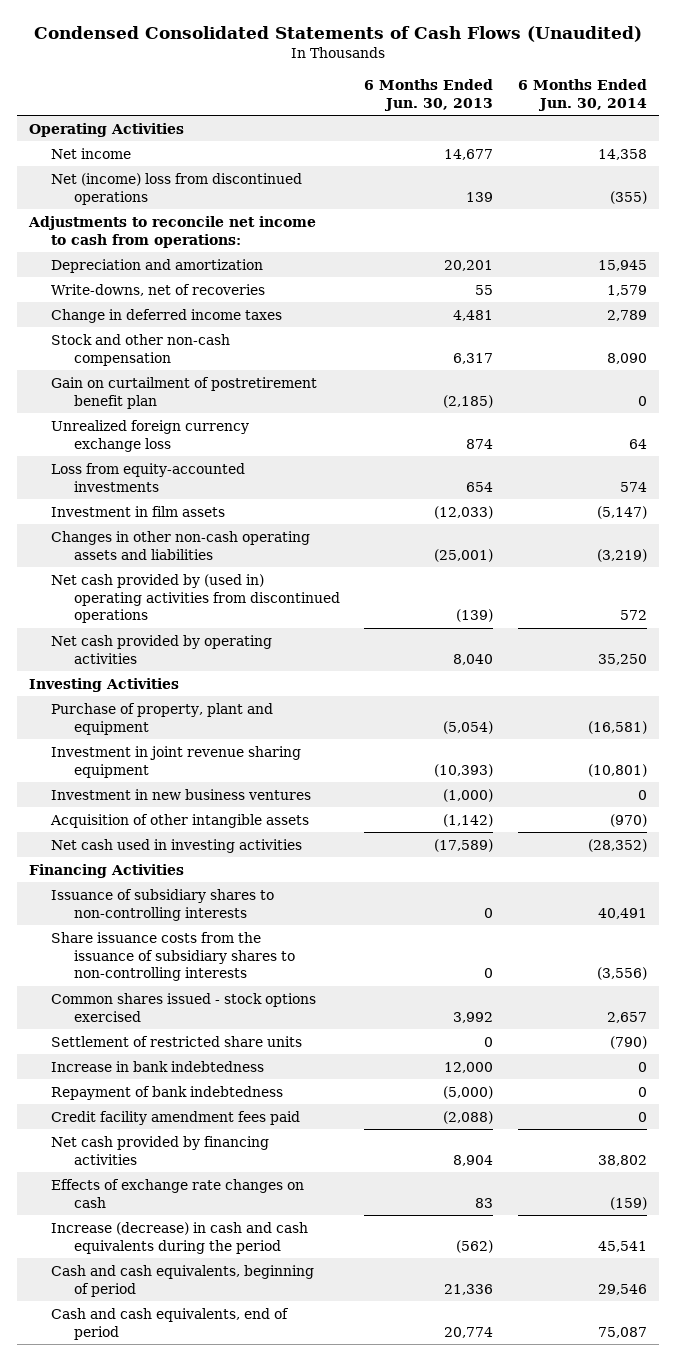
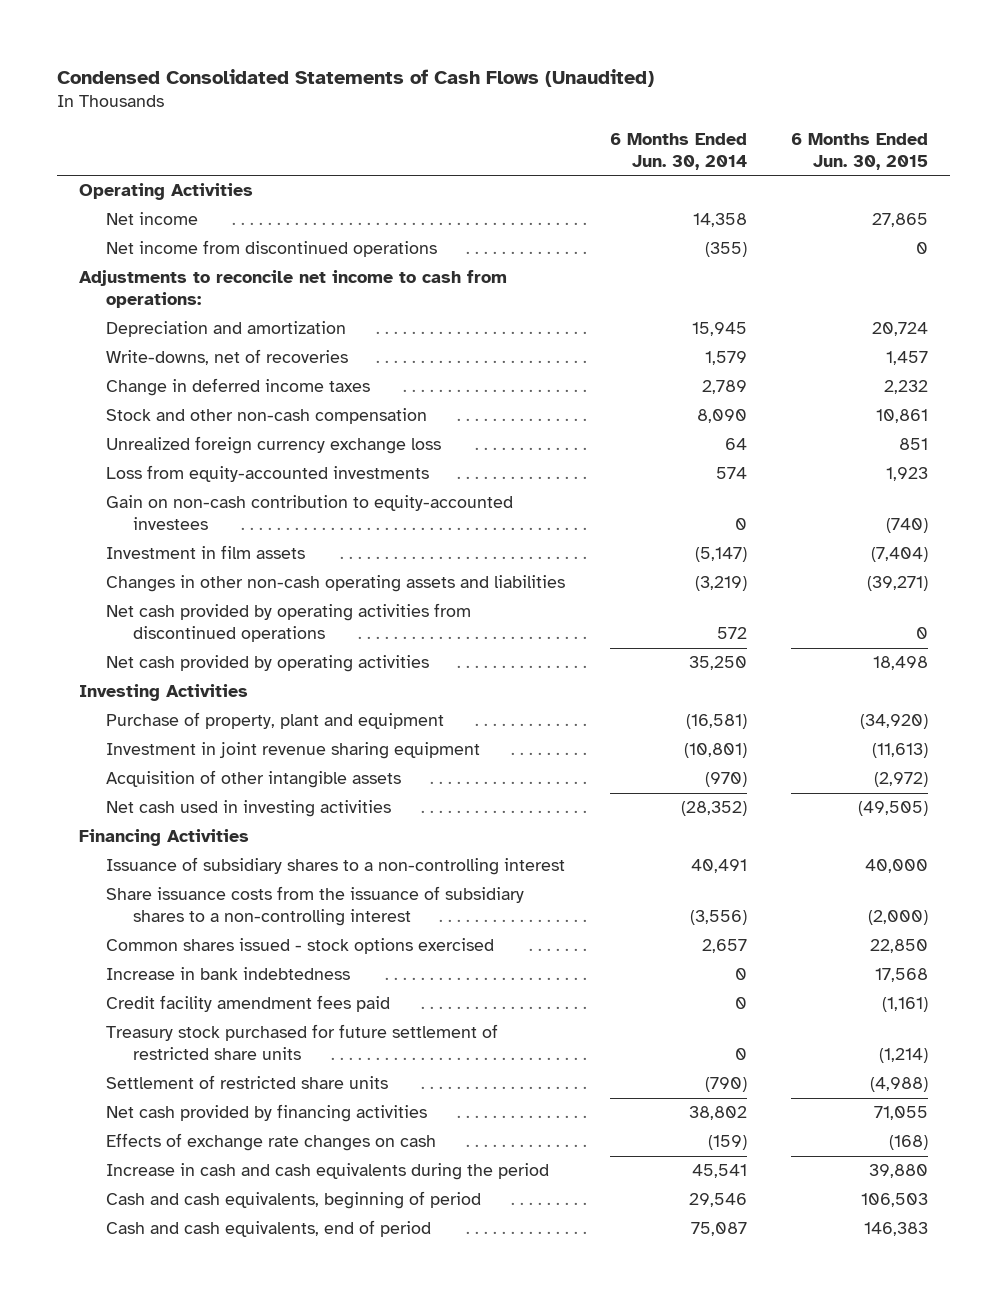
[364,78,494,111] 6 Months Ended Jun. 30, 2013 -> none
none -> [791,132,929,171] 6 Months Ended Jun. 30, 2015
[51,172,303,205] Net (income) loss from discontinued operations -> [106,240,438,258] Net income from discontinued operations
[51,376,318,409] Gain on curtailment of postretirement benefit plan -> none
none -> [106,495,514,531] Gain on non-cash contribution to equity-accounted investees
[51,573,340,624] Net cash provided by (used in) operating activities from discontinued operations -> [106,603,472,643] Net cash provided by operating activities from discontinued operations
[51,788,312,800] Investment in new business ventures -> none
[51,888,275,921] Issuance of subsidiary shares to non-controlling interests -> [106,857,566,876] Issuance of subsidiary shares to a non-controlling interest
[51,931,295,982] Share issuance costs from the issuance of subsidiary shares to non-controlling interests -> [106,886,525,927] Share issuance costs from the issuance of subsidiary shares to a non-controlling interest
[51,1085,284,1100] Repayment of bank indebtedness -> none
none -> [106,1024,499,1061] Treasury stock purchased for future settlement of restricted share units
[51,1035,303,1047] Settlement of restricted share units -> [106,1075,389,1090] Settlement of restricted share units
[51,1221,309,1254] Increase (decrease) in cash and cash equivalents during the period -> [106,1163,550,1181] Increase in cash and cash equivalents during the period

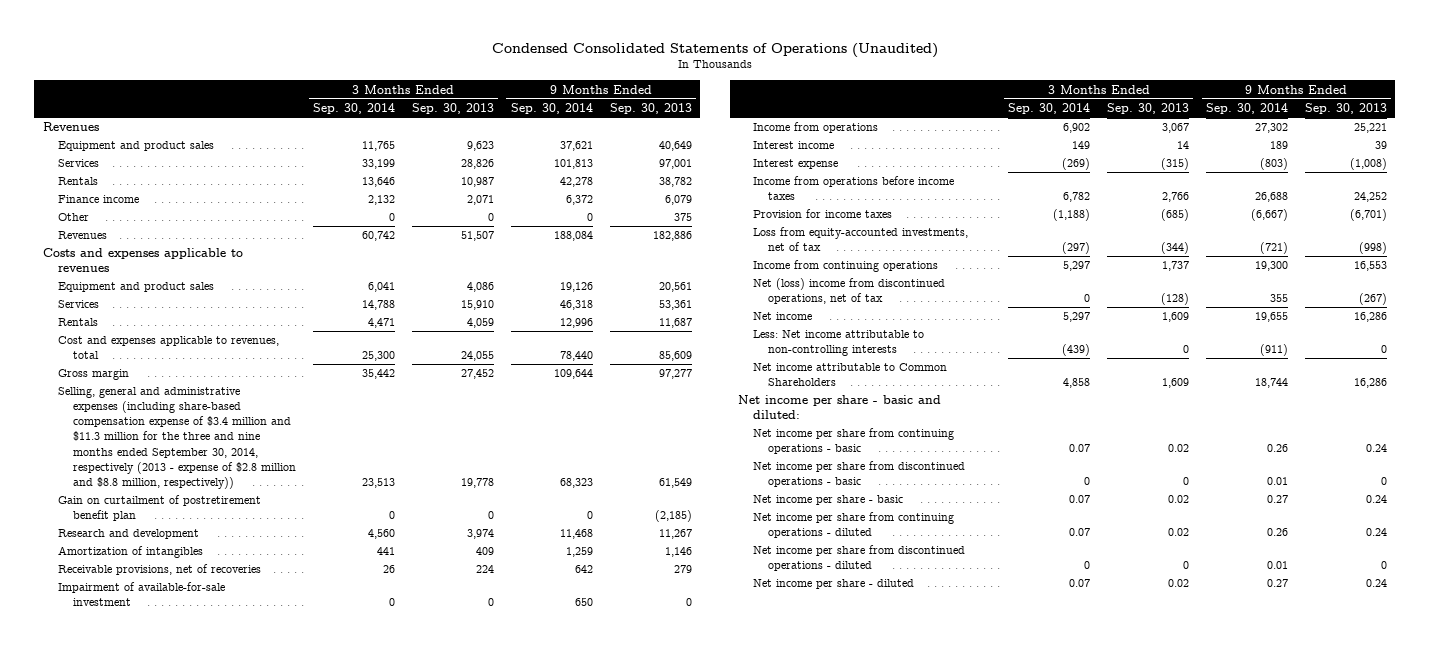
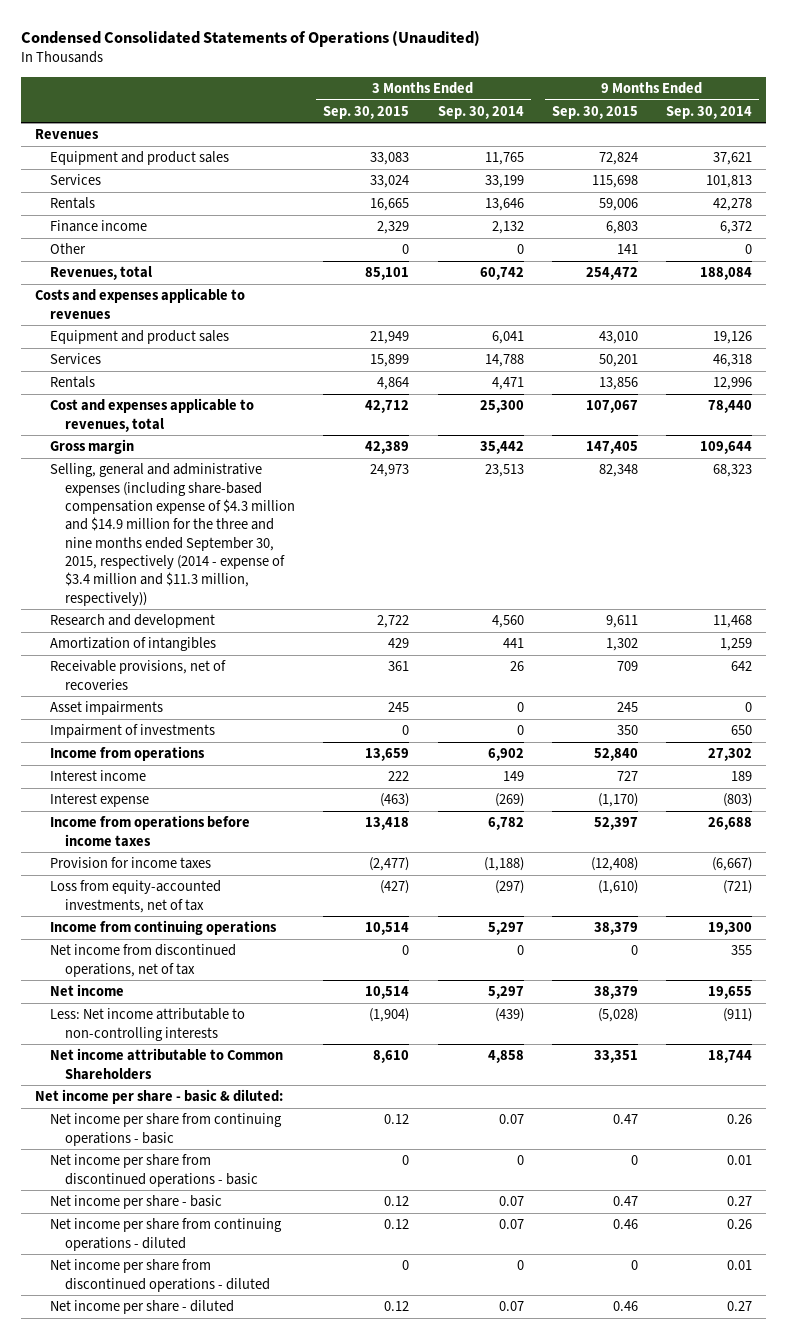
[411,102,494,114] Sep. 30, 2013 -> none
[609,102,692,114] Sep. 30, 2013 -> none
none -> [323,105,410,119] Sep. 30, 2015
none -> [551,105,638,119] Sep. 30, 2015
[57,231,107,240] Revenues -> [49,266,152,281] Revenues, total
[57,495,261,522] Gain on curtailment of postretirement benefit plan -> none
[57,387,296,489] Selling, general and administrative expenses (including share-based compensation expense of $3.4 million and $11.3 million for the three and nine months ended September 30, 2014, respectively (2013 - expense of $2.8 million and $8.8 million, respectively)) -> [49,463,295,606] Selling, general and administrative expenses (including share-based compensation expense of $4.3 million and $14.9 million for the three and nine months ended September 30, 2015, respectively (2014 - expense of $3.4 million and $11.3 million, respectively))
none -> [49,701,163,716] Asset impairments
[57,582,225,607] Impairment of available-for-sale investment -> [49,724,215,739] Impairment of investments
[753,278,946,305] Net (loss) income from discontinued operations, net of tax -> [49,944,236,977] Net income from discontinued operations, net of tax
[738,395,942,420] Net income per share - basic and diluted: -> [34,1089,283,1105] Net income per share - basic & diluted:

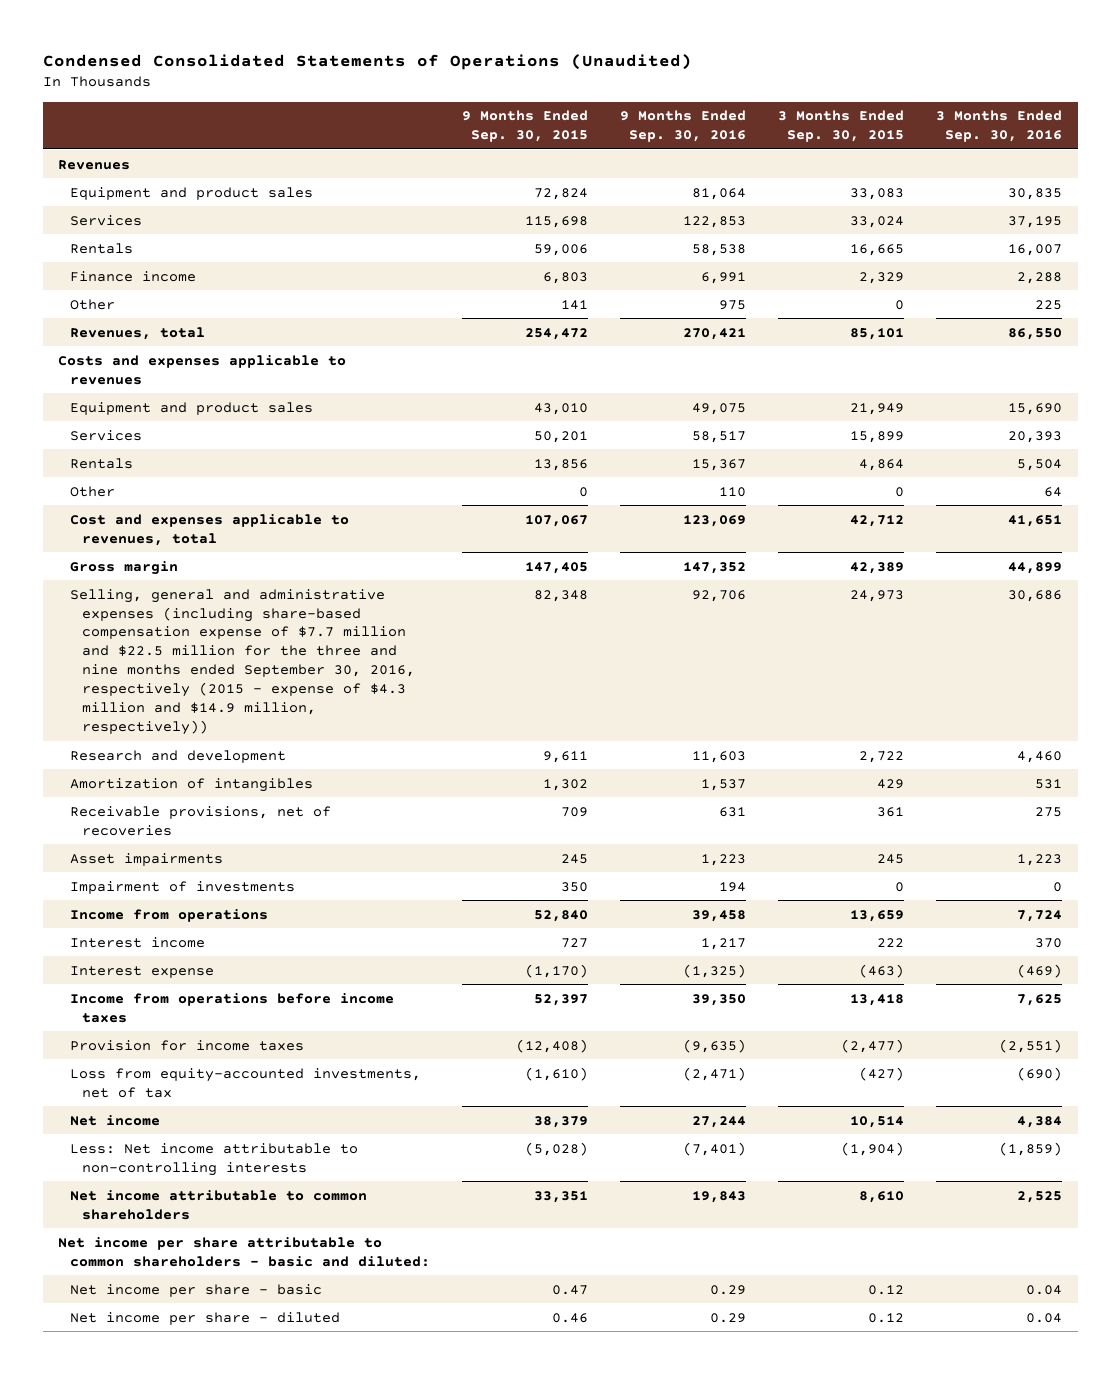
[437,105,524,119] Sep. 30, 2014 -> none
[666,105,753,119] Sep. 30, 2014 -> none
none -> [619,110,746,143] 9 Months Ended Sep. 30, 2016
none -> [935,110,1062,143] 3 Months Ended Sep. 30, 2016
none -> [70,485,116,497] Other
[49,463,295,606] Selling, general and administrative expenses (including share-based compensation expense of $4.3 million and $14.9 million for the three and nine months ended September 30, 2015, respectively (2014 - expense of $3.4 million and $11.3 million, respectively)) -> [70,588,415,735] Selling, general and administrative expenses (including share-based compensation expense of $7.7 million and $22.5 million for the three and nine months ended September 30, 2016, respectively (2015 - expense of $4.3 million and $14.9 million, respectively))
[49,920,277,936] Income from continuing operations -> none
[49,944,236,977] Net income from discontinued operations, net of tax -> none
[49,1113,282,1146] Net income per share from continuing operations - basic -> none
[49,1154,258,1187] Net income per share from discontinued operations - basic -> none
[49,1048,283,1080] Net income attributable to Common Shareholders -> [70,1189,368,1220] Net income attributable to common shareholders
[34,1089,283,1105] Net income per share - basic & diluted: -> [58,1236,431,1267] Net income per share attributable to common shareholders - basic and diluted:
[49,1218,282,1251] Net income per share from continuing operations - diluted -> none
[49,1259,270,1292] Net income per share from discontinued operations - diluted -> none

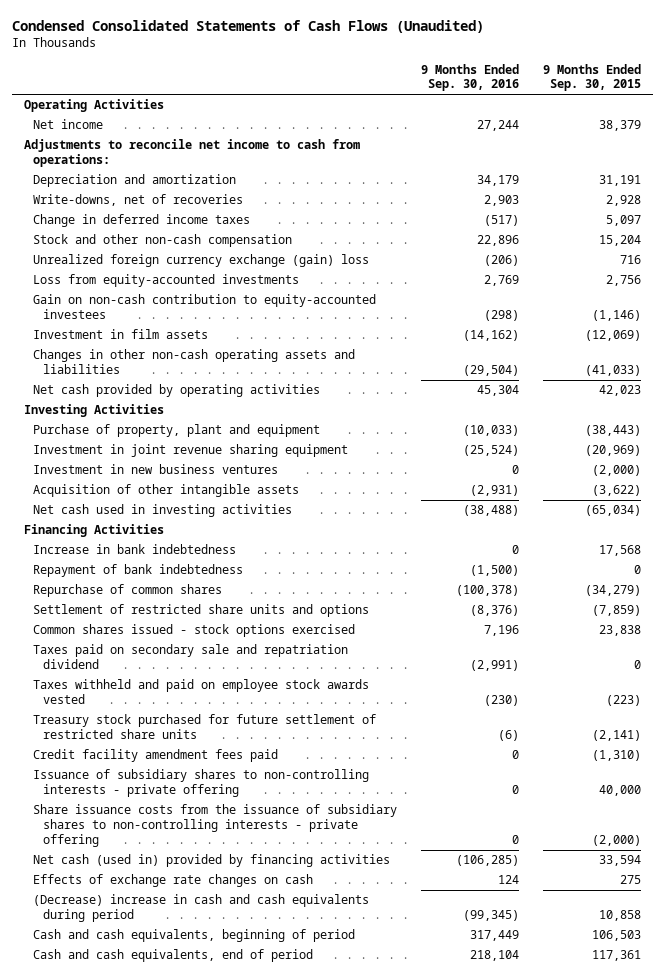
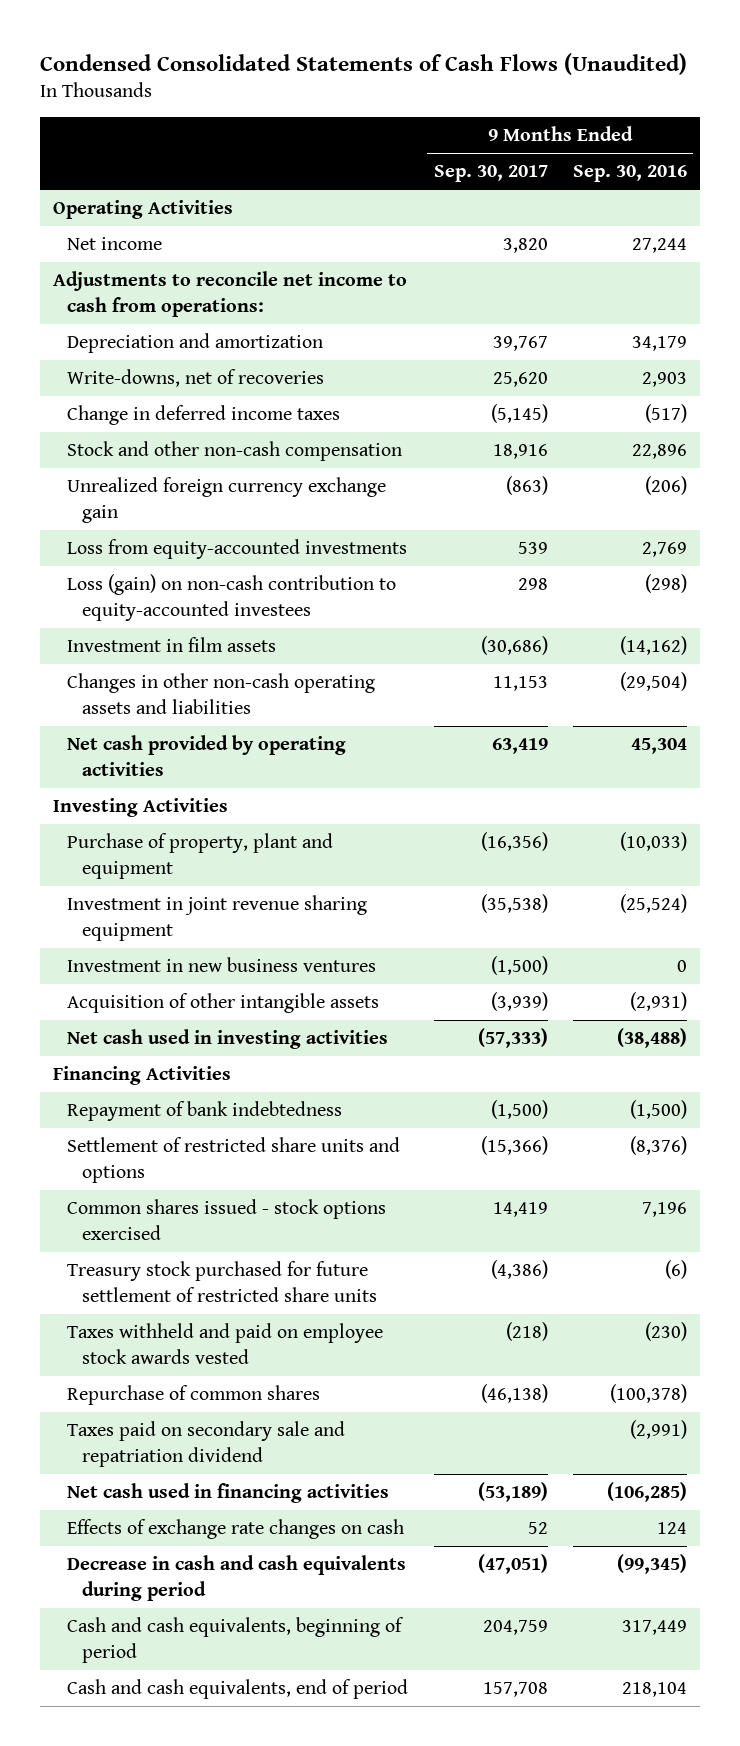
[542,63,641,92] 9 Months Ended Sep. 30, 2015 -> none
none -> [433,165,548,183] Sep. 30, 2017
[33,254,370,268] Unrealized foreign currency exchange (gain) loss -> [67,477,387,523] Unrealized foreign currency exchange gain
[33,294,377,320] Gain on non-cash contribution to equity-accounted investees -> [67,574,397,621] Loss (gain) on non-cash contribution to equity-accounted investees
[33,544,237,555] Increase in bank indebtedness -> none
[33,749,279,763] Credit facility amendment fees paid -> none
[33,769,370,798] Issuance of subsidiary shares to non-controlling interests - private offering -> none
[33,804,398,847] Share issuance costs from the issuance of subsidiary shares to non-controlling interests - private offering -> none
[33,679,370,705] Taxes withheld and paid on employee stock awards vested -> [67,1323,384,1364] Taxes withheld and paid on employee stock awards vested
[33,584,223,598] Repurchase of common shares -> [67,1385,321,1406] Repurchase of common shares
[33,644,349,670] Taxes paid on secondary sale and repatriation dividend -> [67,1421,346,1467] Taxes paid on secondary sale and repatriation dividend
[33,854,391,868] Net cash (used in) provided by financing activities -> [67,1483,390,1504] Net cash used in financing activities
[33,894,370,923] (Decrease) increase in cash and cash equivalents during period -> [67,1555,407,1601] Decrease in cash and cash equivalents during period

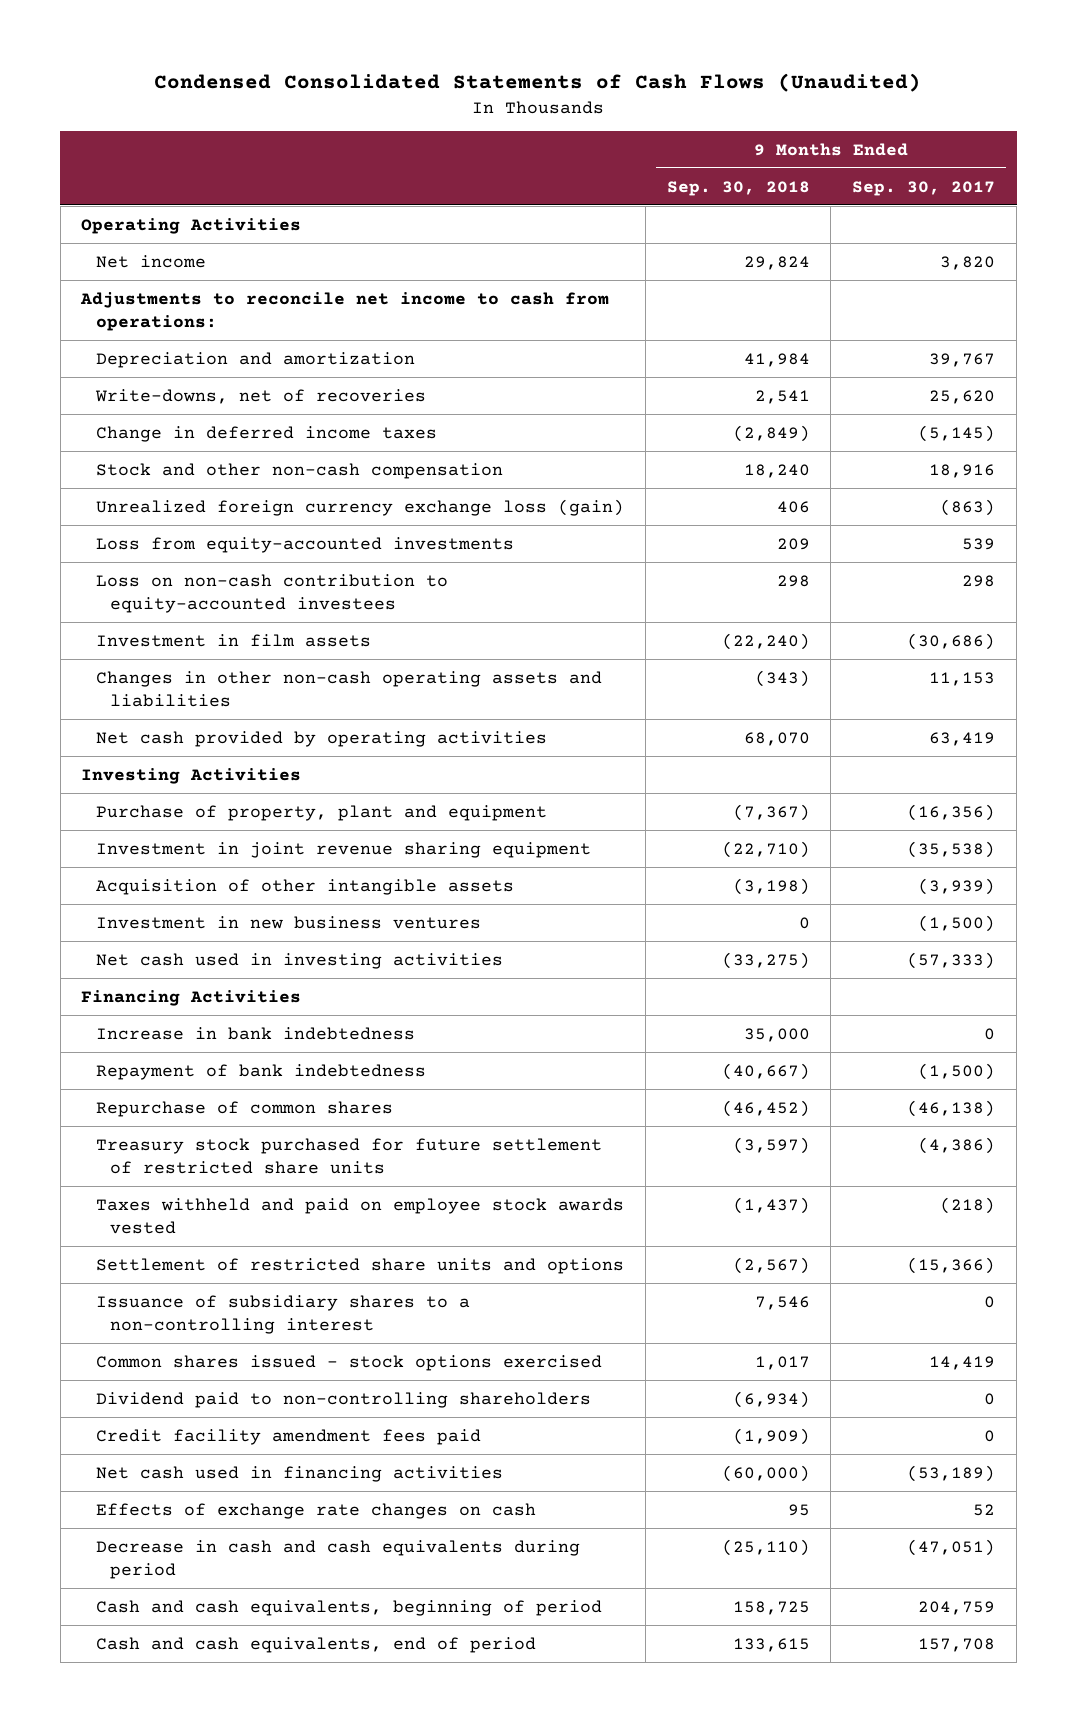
[573,165,688,183] Sep. 30, 2016 -> none
none -> [666,180,810,196] Sep. 30, 2018
[67,477,387,523] Unrealized foreign currency exchange gain -> [95,498,624,516] Unrealized foreign currency exchange loss (gain)
[67,574,397,621] Loss (gain) on non-cash contribution to equity-accounted investees -> [95,573,448,613] Loss on non-cash contribution to equity-accounted investees
[67,957,377,973] Investment in new business ventures -> [95,915,481,929] Investment in new business ventures
none -> [95,1026,415,1040] Increase in bank indebtedness
[67,1385,321,1406] Repurchase of common shares -> [95,1100,393,1117] Repurchase of common shares
[67,1421,346,1467] Taxes paid on secondary sale and repatriation dividend -> none
[67,1137,401,1183] Settlement of restricted share units and options -> [95,1257,624,1274] Settlement of restricted share units and options
none -> [95,1294,470,1334] Issuance of subsidiary shares to a non-controlling interest
[67,1199,387,1240] Common shares issued - stock options exercised -> [95,1354,602,1371] Common shares issued - stock options exercised
none -> [95,1391,591,1408] Dividend paid to non-controlling shareholders
none -> [95,1428,481,1445] Credit facility amendment fees paid

